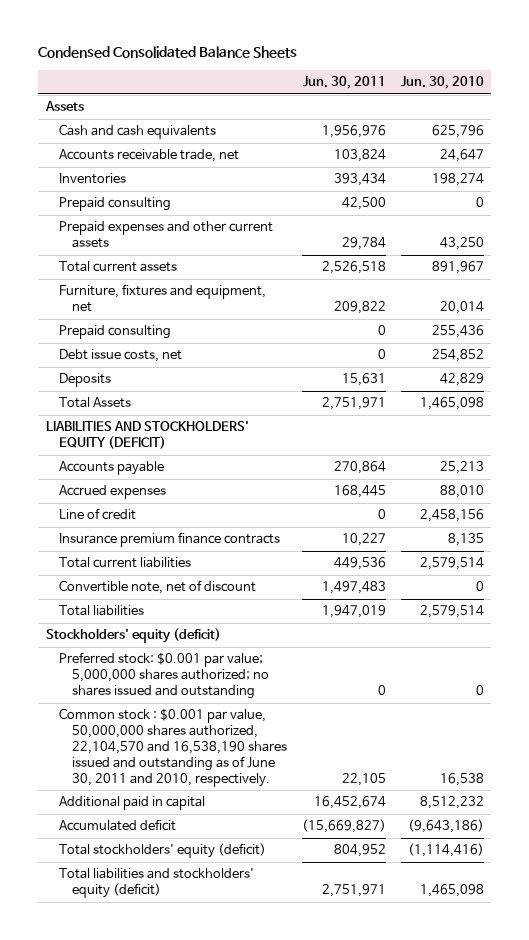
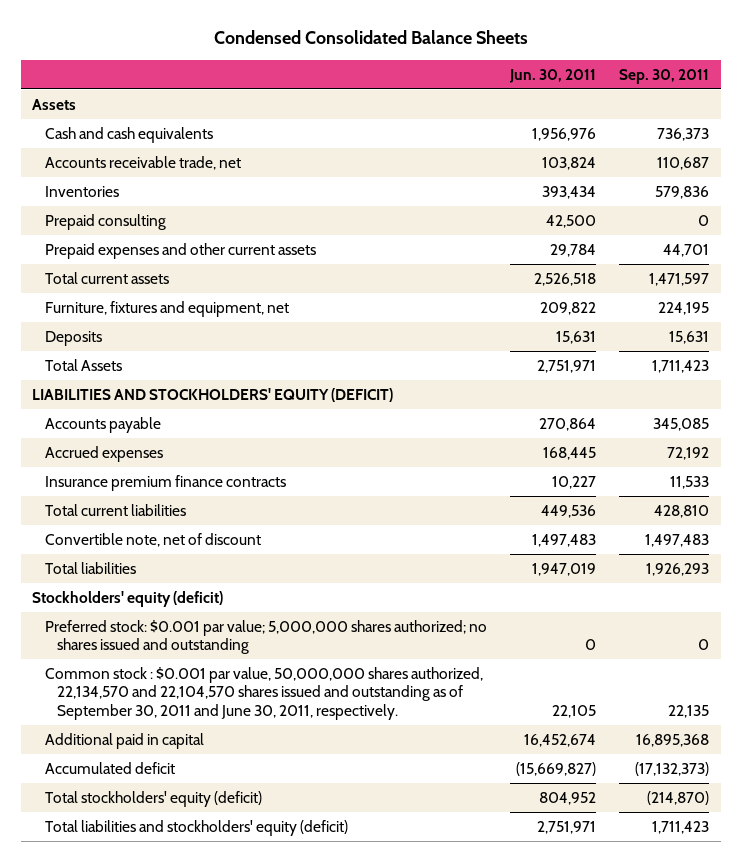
[400,75,484,89] Jun. 30, 2010 -> none
none -> [619,68,710,84] Sep. 30, 2011
[58,325,171,340] Prepaid consulting -> none
[58,349,182,363] Debt issue costs, net -> none
[58,508,136,521] Line of credit -> none
[58,708,288,787] Common stock : $0.001 par value, 50,000,000 shares authorized, 22,104,570 and 16,538,190 shares issued and outstanding as of June 30, 2011 and 2010, respectively. -> [44,666,483,720] Common stock : $0.001 par value, 50,000,000 shares authorized, 22,134,570 and 22,104,570 shares issued and outstanding as of September 30, 2011 and June 30, 2011, respectively.

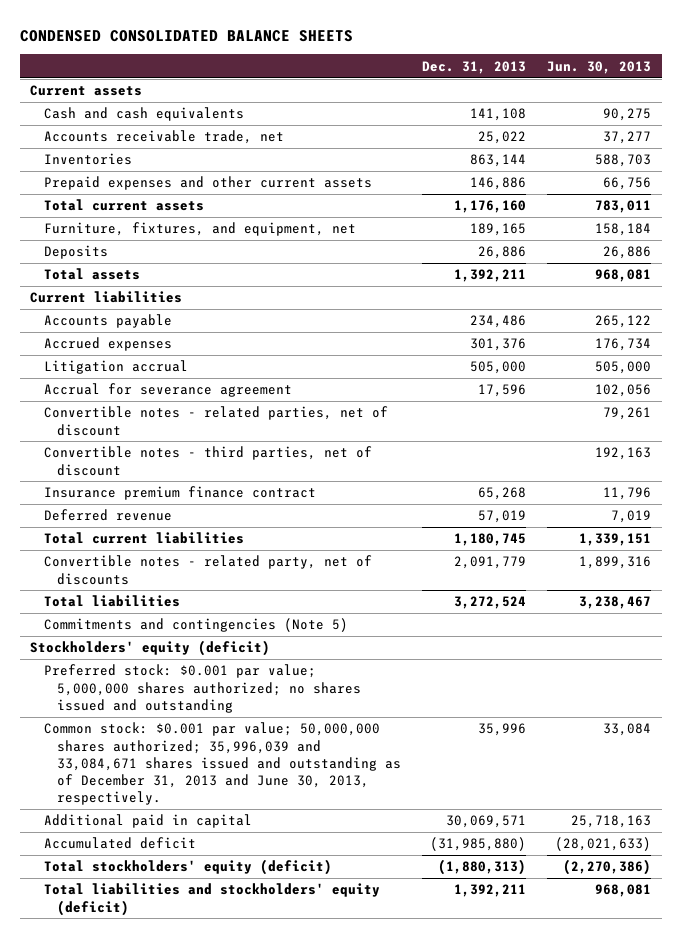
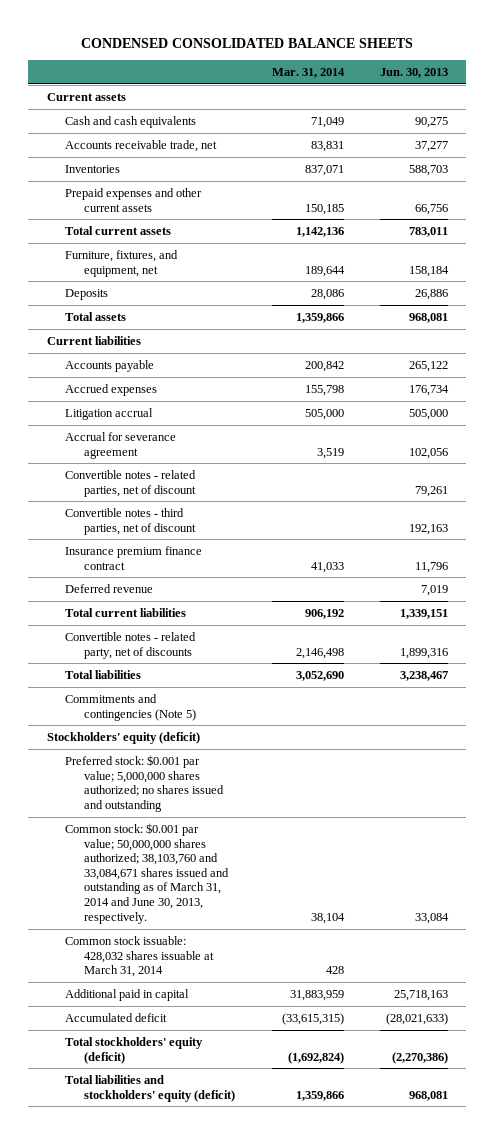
[421,60,526,74] Dec. 31, 2013 -> none
none -> [271,67,345,78] Mar. 31, 2014
[43,722,401,805] Common stock: $0.001 par value; 50,000,000 shares authorized; 35,996,039 and 33,084,671 shares issued and outstanding as of December 31, 2013 and June 30, 2013, respectively. -> [65,822,230,924] Common stock: $0.001 par value; 50,000,000 shares authorized; 38,103,760 and 33,084,671 shares issued and outstanding as of March 31, 2014 and June 30, 2013, respectively.
none -> [65,935,215,978] Common stock issuable: 428,032 shares issuable at March 31, 2014

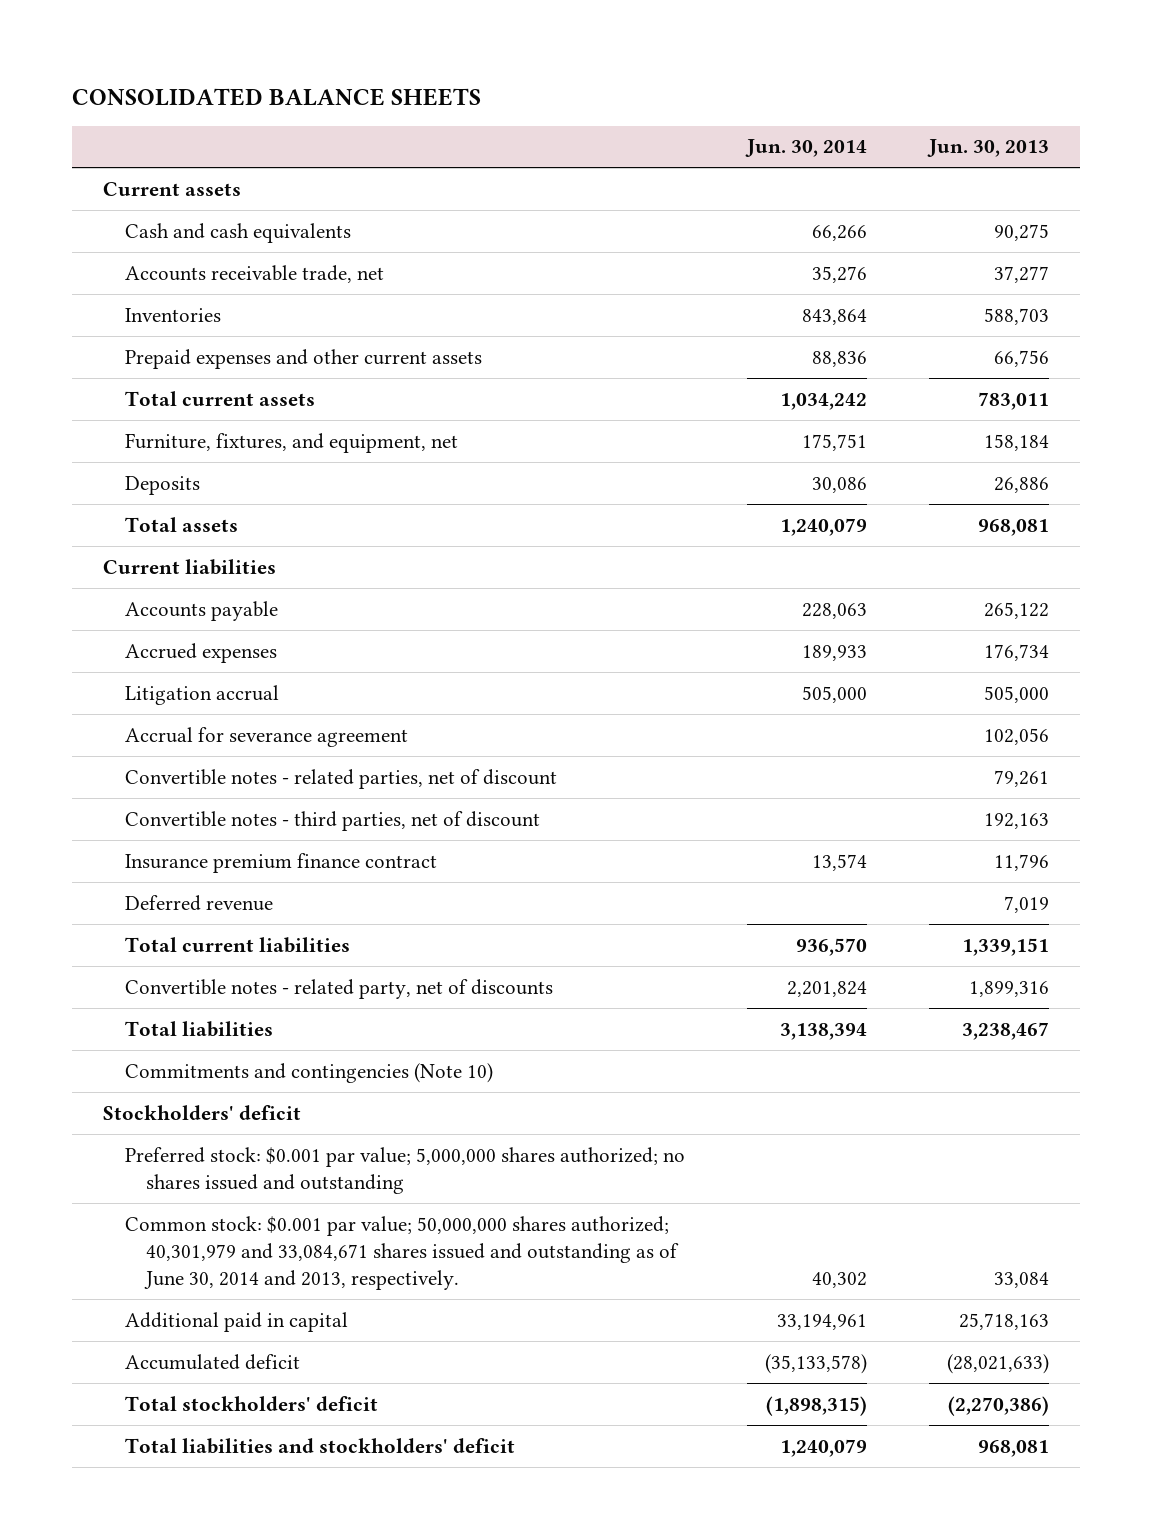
[81,37,414,48] CONDENSED CONSOLIDATED BALANCE SHEETS -> [71,87,481,106] CONSOLIDATED BALANCE SHEETS
[271,67,345,78] Mar. 31, 2014 -> none
none -> [744,139,867,158] Jun. 30, 2014
[65,693,197,721] Commitments and contingencies (Note 5) -> [124,1062,493,1083] Commitments and contingencies (Note 10)
[46,731,200,744] Stockholders' equity (deficit) -> [103,1104,302,1120] Stockholders' deficit
[65,935,215,978] Common stock issuable: 428,032 shares issuable at March 31, 2014 -> none
[65,822,230,924] Common stock: $0.001 par value; 50,000,000 shares authorized; 38,103,760 and 33,084,671 shares issued and outstanding as of March 31, 2014 and June 30, 2013, respectively. -> [124,1215,680,1291] Common stock: $0.001 par value; 50,000,000 shares authorized; 40,301,979 and 33,084,671 shares issued and outstanding as of June 30, 2014 and 2013, respectively.
[65,1036,204,1064] Total stockholders' equity (deficit) -> [124,1395,378,1411] Total stockholders' deficit
[65,1074,236,1102] Total liabilities and stockholders' equity (deficit) -> [124,1437,515,1454] Total liabilities and stockholders' deficit

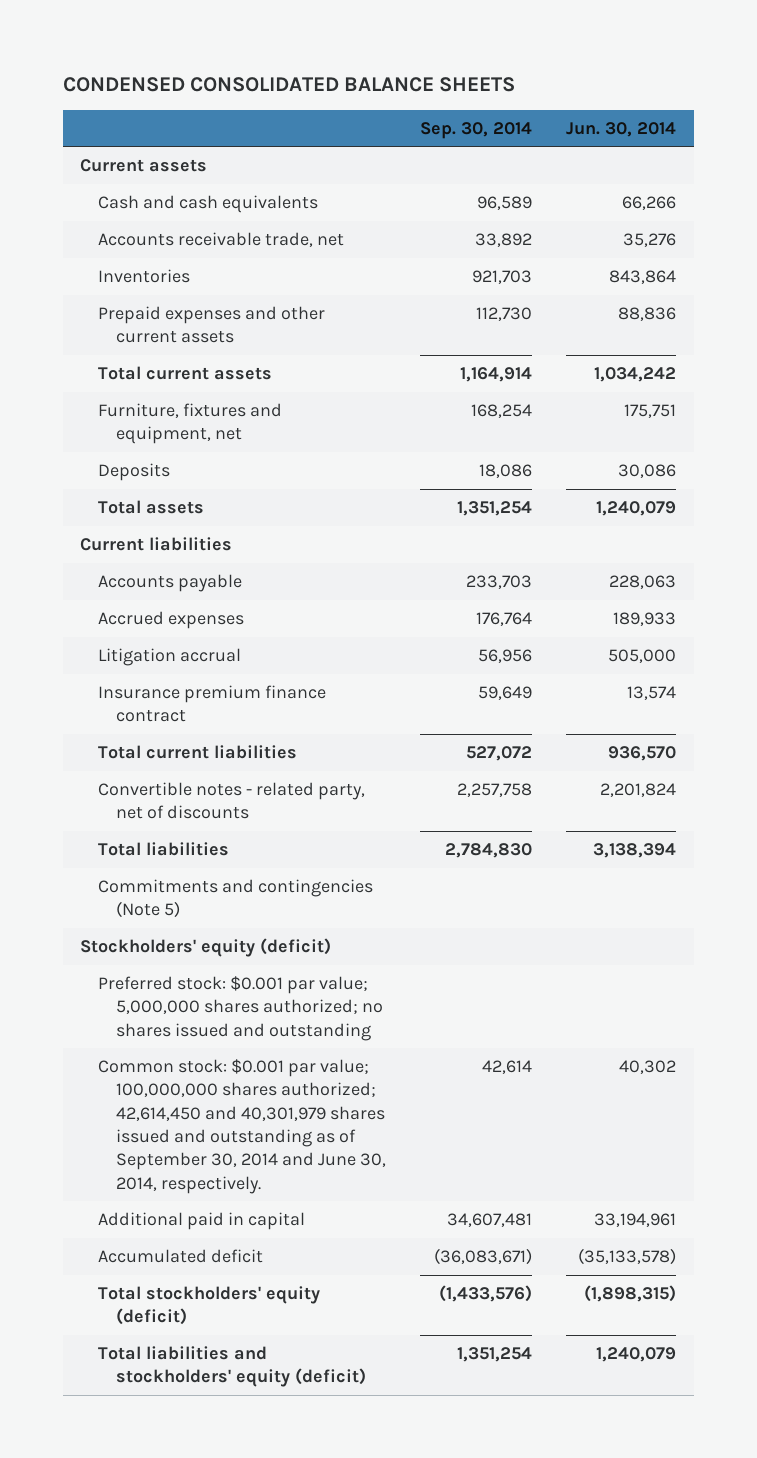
[71,87,481,106] CONSOLIDATED BALANCE SHEETS -> [63,77,516,93] CONDENSED CONSOLIDATED BALANCE SHEETS
[926,139,1049,158] Jun. 30, 2013 -> none
none -> [420,121,533,139] Sep. 30, 2014
[124,432,458,453] Furniture, fixtures, and equipment, net -> [97,403,282,445] Furniture, fixtures and equipment, net
[124,726,408,747] Accrual for severance agreement -> none
[124,768,557,789] Convertible notes - related parties, net of discount -> none
[124,810,540,831] Convertible notes - third parties, net of discount -> none
[124,894,273,911] Deferred revenue -> none
[124,1062,493,1083] Commitments and contingencies (Note 10) -> [97,879,373,919] Commitments and contingencies (Note 5)
[103,1104,302,1120] Stockholders' deficit -> [80,938,332,958] Stockholders' equity (deficit)
[124,1215,680,1291] Common stock: $0.001 par value; 50,000,000 shares authorized; 40,301,979 and 33,084,671 shares issued and outstanding as of June 30, 2014 and 2013, respectively. -> [97,1059,386,1194] Common stock: $0.001 par value; 100,000,000 shares authorized; 42,614,450 and 40,301,979 shares issued and outstanding as of September 30, 2014 and June 30, 2014, respectively.
[124,1395,378,1411] Total stockholders' deficit -> [97,1286,320,1326] Total stockholders' equity (deficit)
[124,1437,515,1454] Total liabilities and stockholders' deficit -> [97,1346,366,1388] Total liabilities and stockholders' equity (deficit)

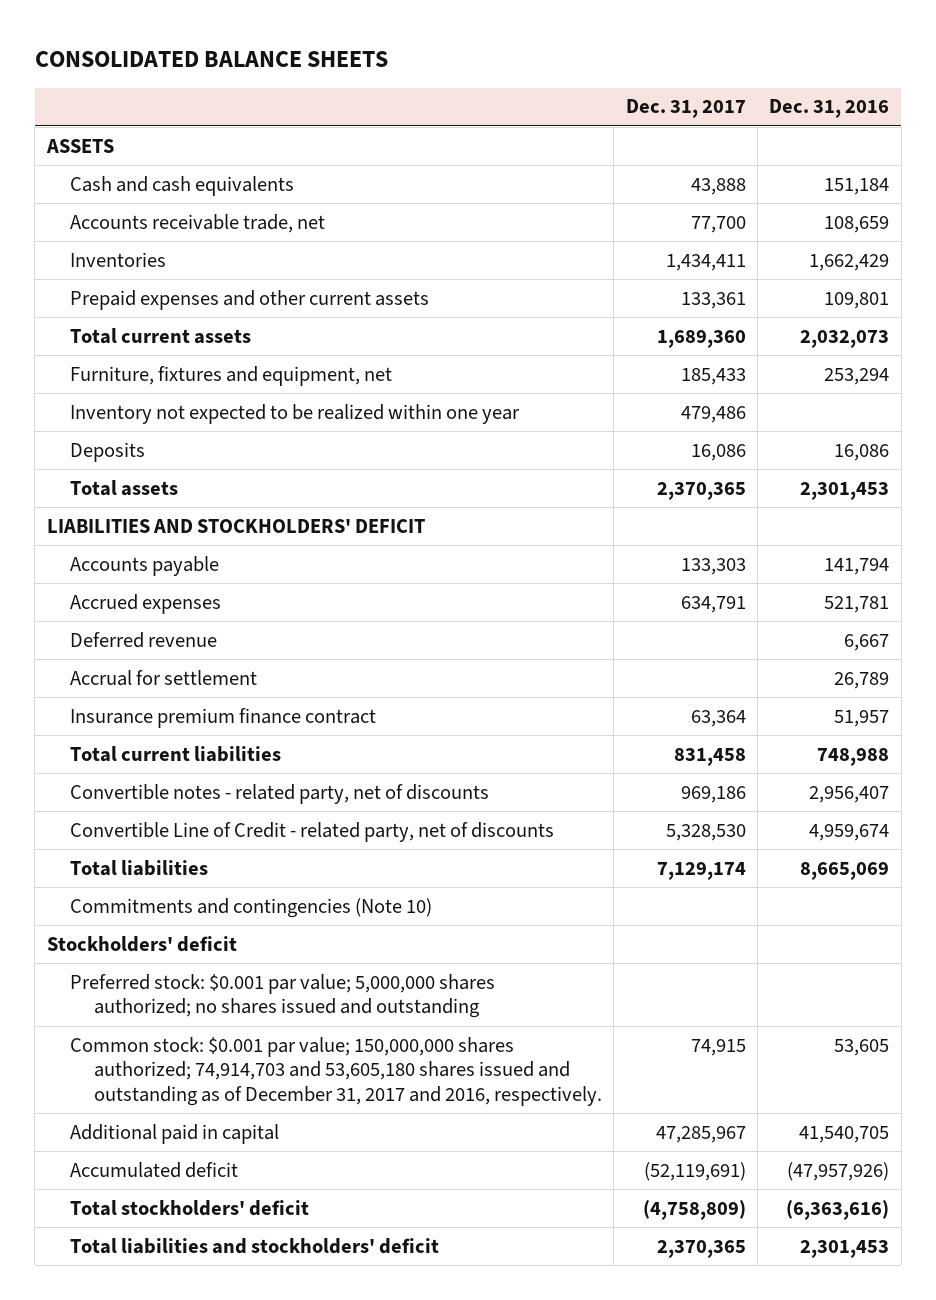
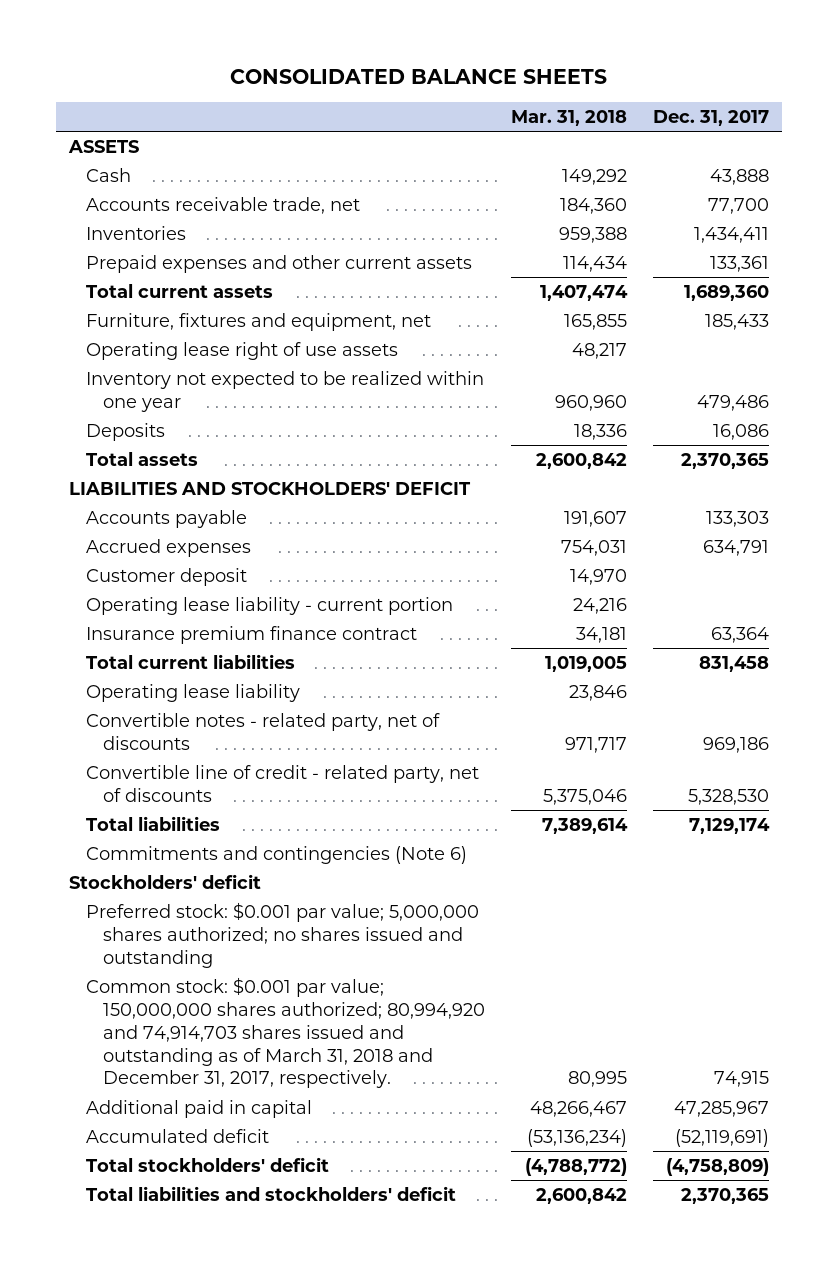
[769,99,890,119] Dec. 31, 2016 -> none
none -> [511,109,628,126] Mar. 31, 2018
[70,175,295,196] Cash and cash equivalents -> [86,167,132,182] Cash
none -> [86,341,399,360] Operating lease right of use assets
[70,631,218,648] Deferred revenue -> none
[70,669,258,686] Accrual for settlement -> none
none -> [86,567,248,586] Customer deposit
none -> [86,596,454,615] Operating lease liability - current portion
none -> [86,683,301,702] Operating lease liability
[70,821,555,842] Convertible Line of Credit - related party, net of discounts -> [86,764,480,802] Convertible line of credit - related party, net of discounts
[70,897,433,918] Commitments and contingencies (Note 10) -> [86,845,468,864] Commitments and contingencies (Note 6)
[70,1036,603,1106] Common stock: $0.001 par value; 150,000,000 shares authorized; 74,914,703 and 53,605,180 shares issued and outstanding as of December 31, 2017 and 2016, respectively. -> [86,976,486,1089] Common stock: $0.001 par value; 150,000,000 shares authorized; 80,994,920 and 74,914,703 shares issued and outstanding as of March 31, 2018 and December 31, 2017, respectively.

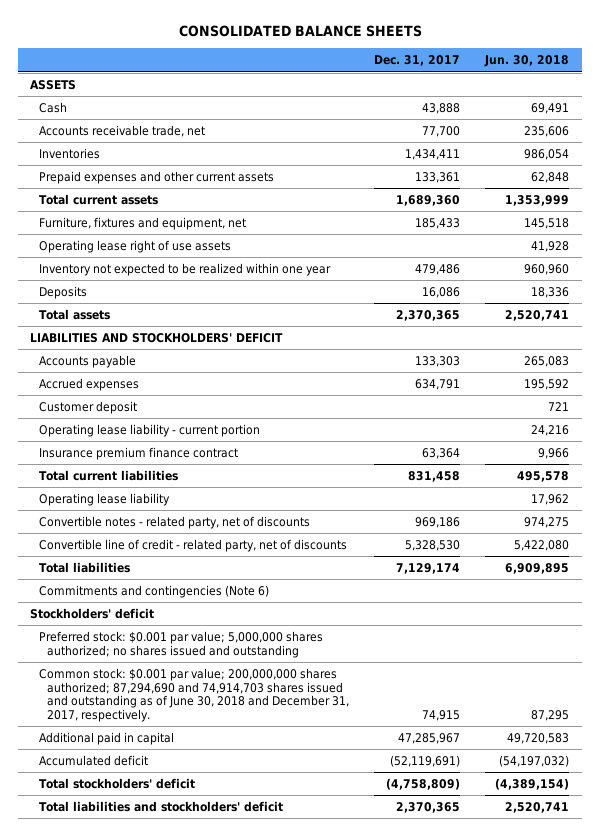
[511,109,628,126] Mar. 31, 2018 -> none
none -> [484,55,570,68] Jun. 30, 2018
[86,976,486,1089] Common stock: $0.001 par value; 150,000,000 shares authorized; 80,994,920 and 74,914,703 shares issued and outstanding as of March 31, 2018 and December 31, 2017, respectively. -> [38,667,350,723] Common stock: $0.001 par value; 200,000,000 shares authorized; 87,294,690 and 74,914,703 shares issued and outstanding as of June 30, 2018 and December 31, 2017, respectively.

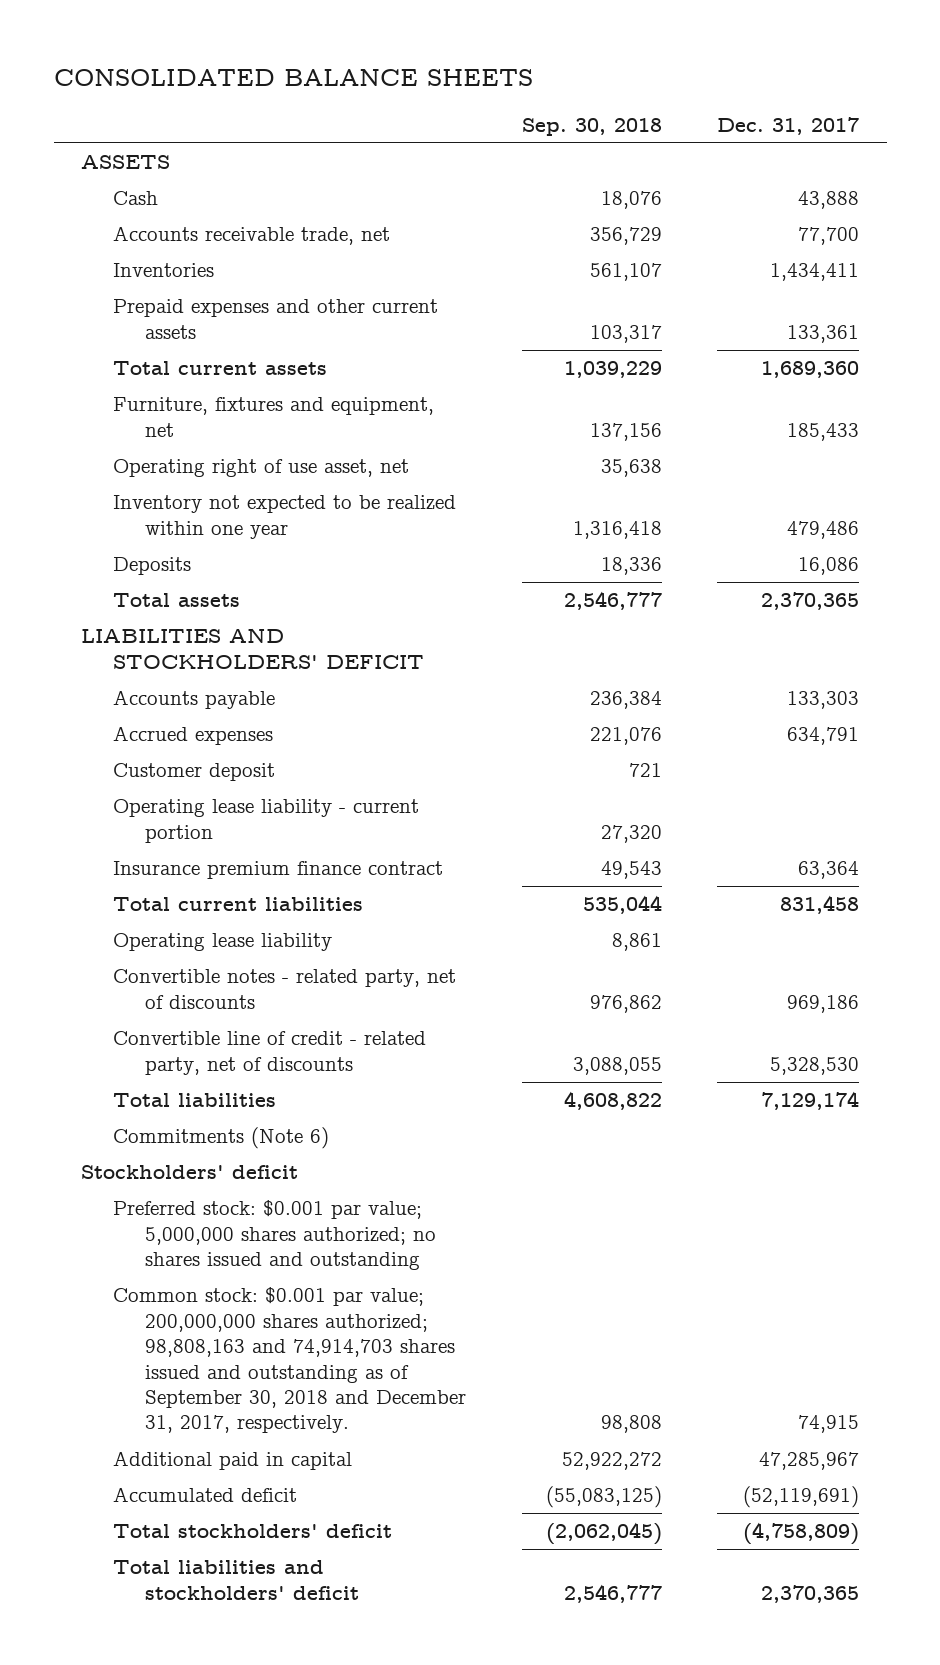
[484,55,570,68] Jun. 30, 2018 -> none
none -> [521,117,662,136] Sep. 30, 2018
[38,239,231,253] Operating lease right of use assets -> [113,459,410,478] Operating right of use asset, net
[38,584,269,598] Commitments and contingencies (Note 6) -> [113,1127,330,1150] Commitments (Note 6)
[38,667,350,723] Common stock: $0.001 par value; 200,000,000 shares authorized; 87,294,690 and 74,914,703 shares issued and outstanding as of June 30, 2018 and December 31, 2017, respectively. -> [113,1287,467,1434] Common stock: $0.001 par value; 200,000,000 shares authorized; 98,808,163 and 74,914,703 shares issued and outstanding as of September 30, 2018 and December 31, 2017, respectively.

